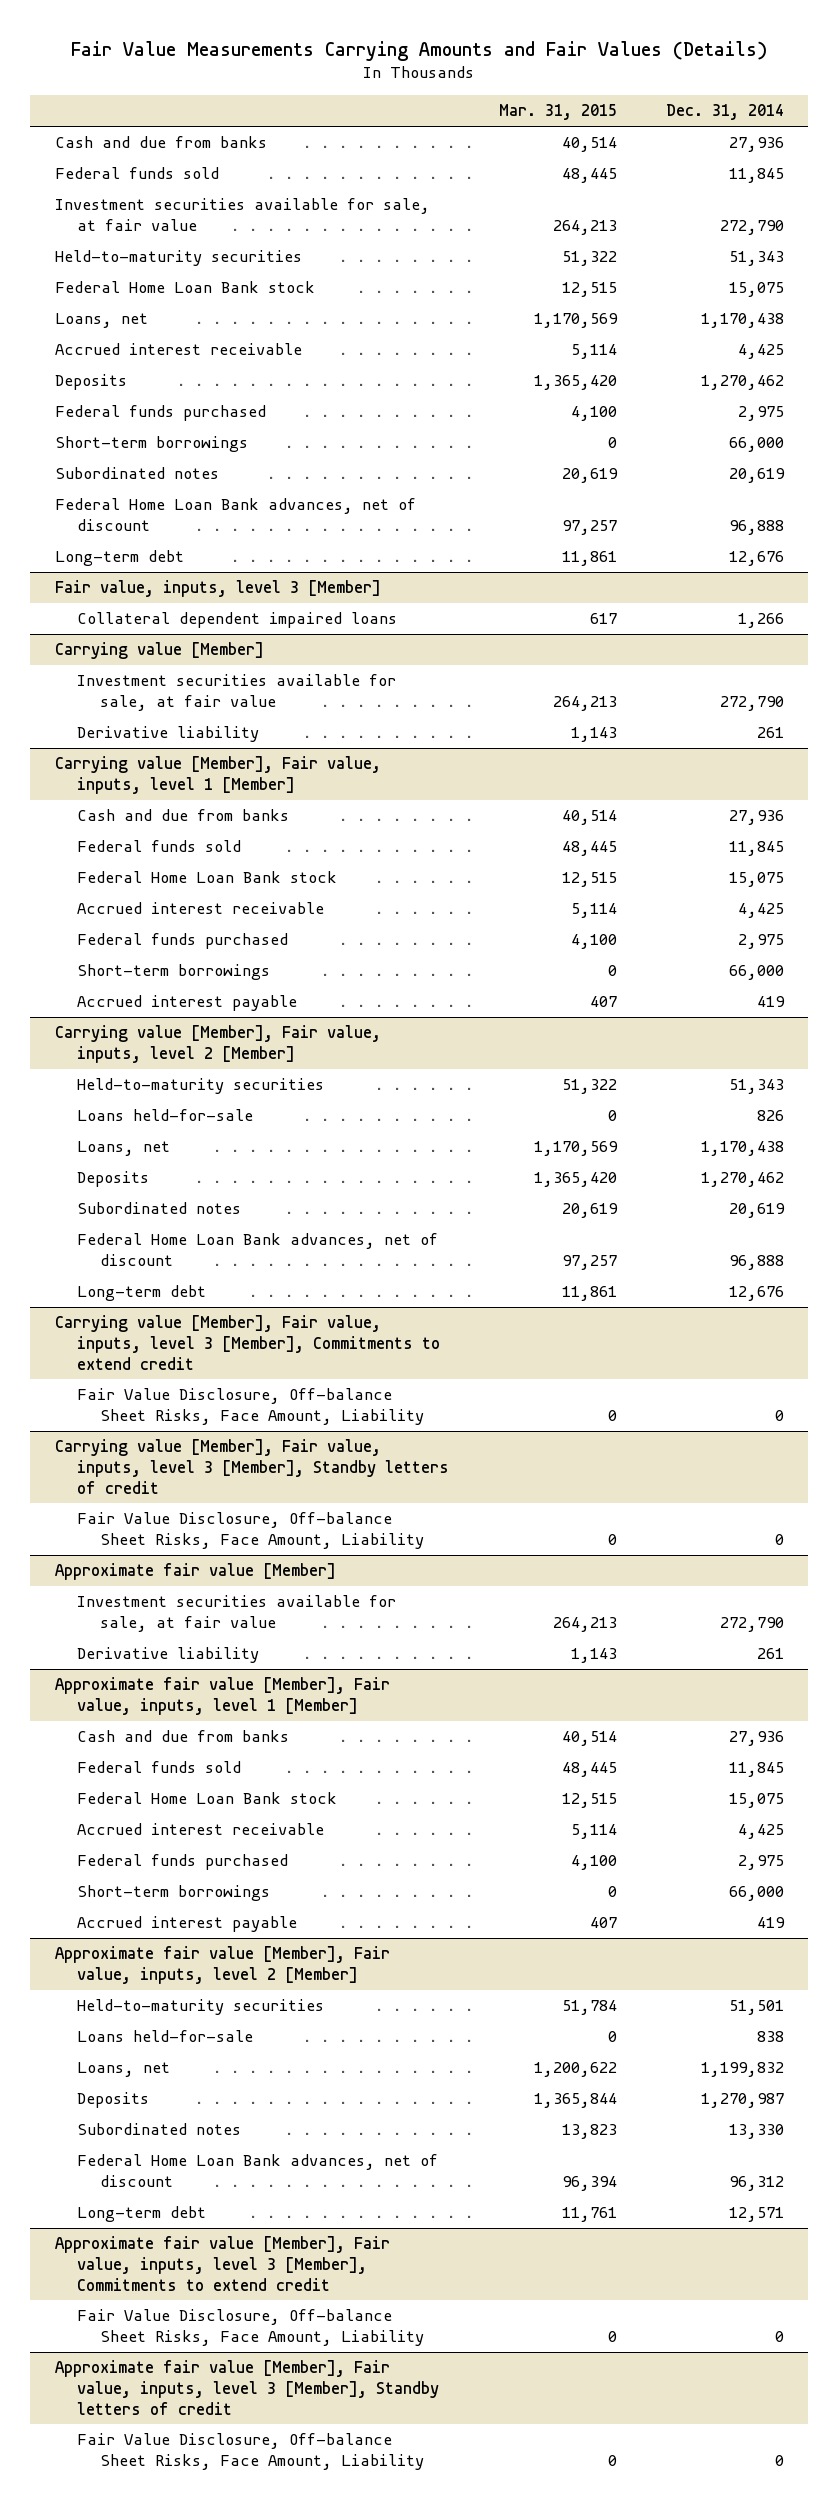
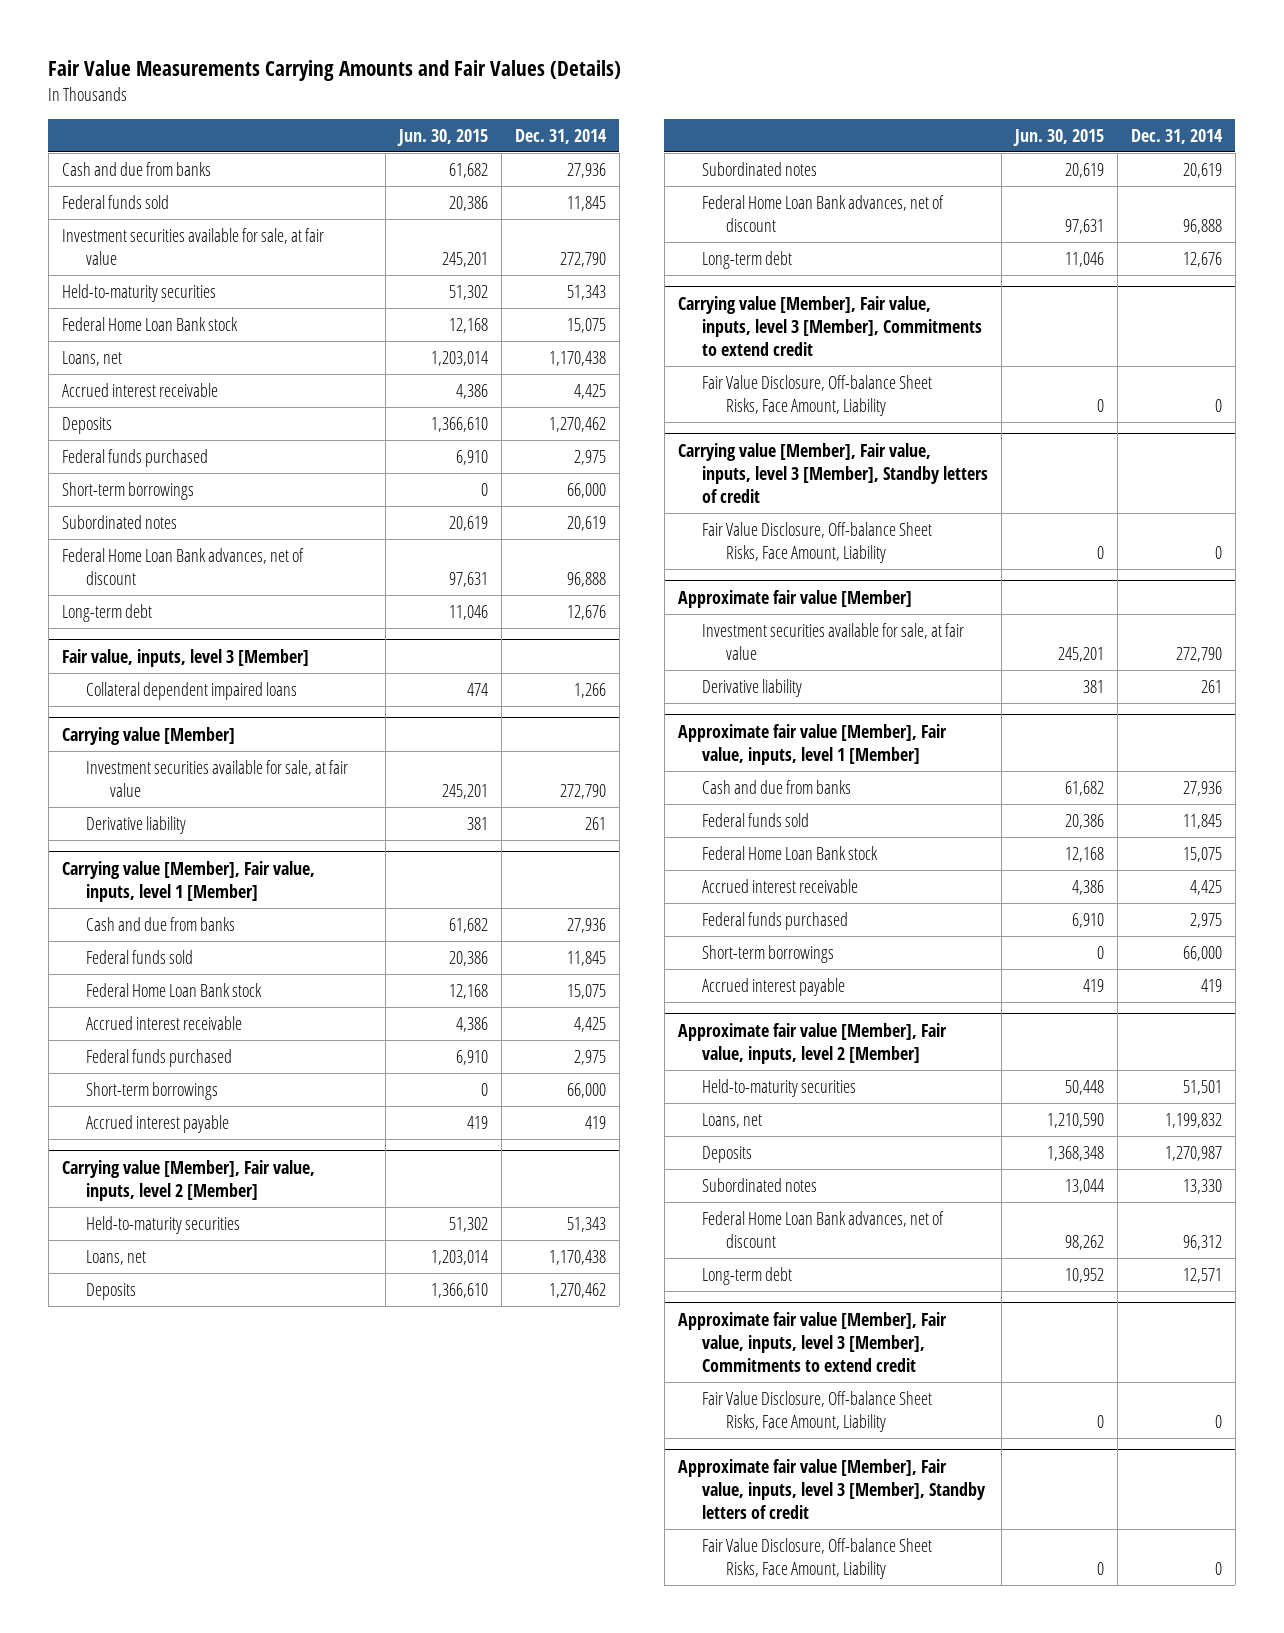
[498,104,617,121] Mar. 31, 2015 -> none
none -> [397,128,489,146] Jun. 30, 2015
[77,1109,254,1122] Loans held-for-sale -> none
[77,2030,254,2043] Loans held-for-sale -> none

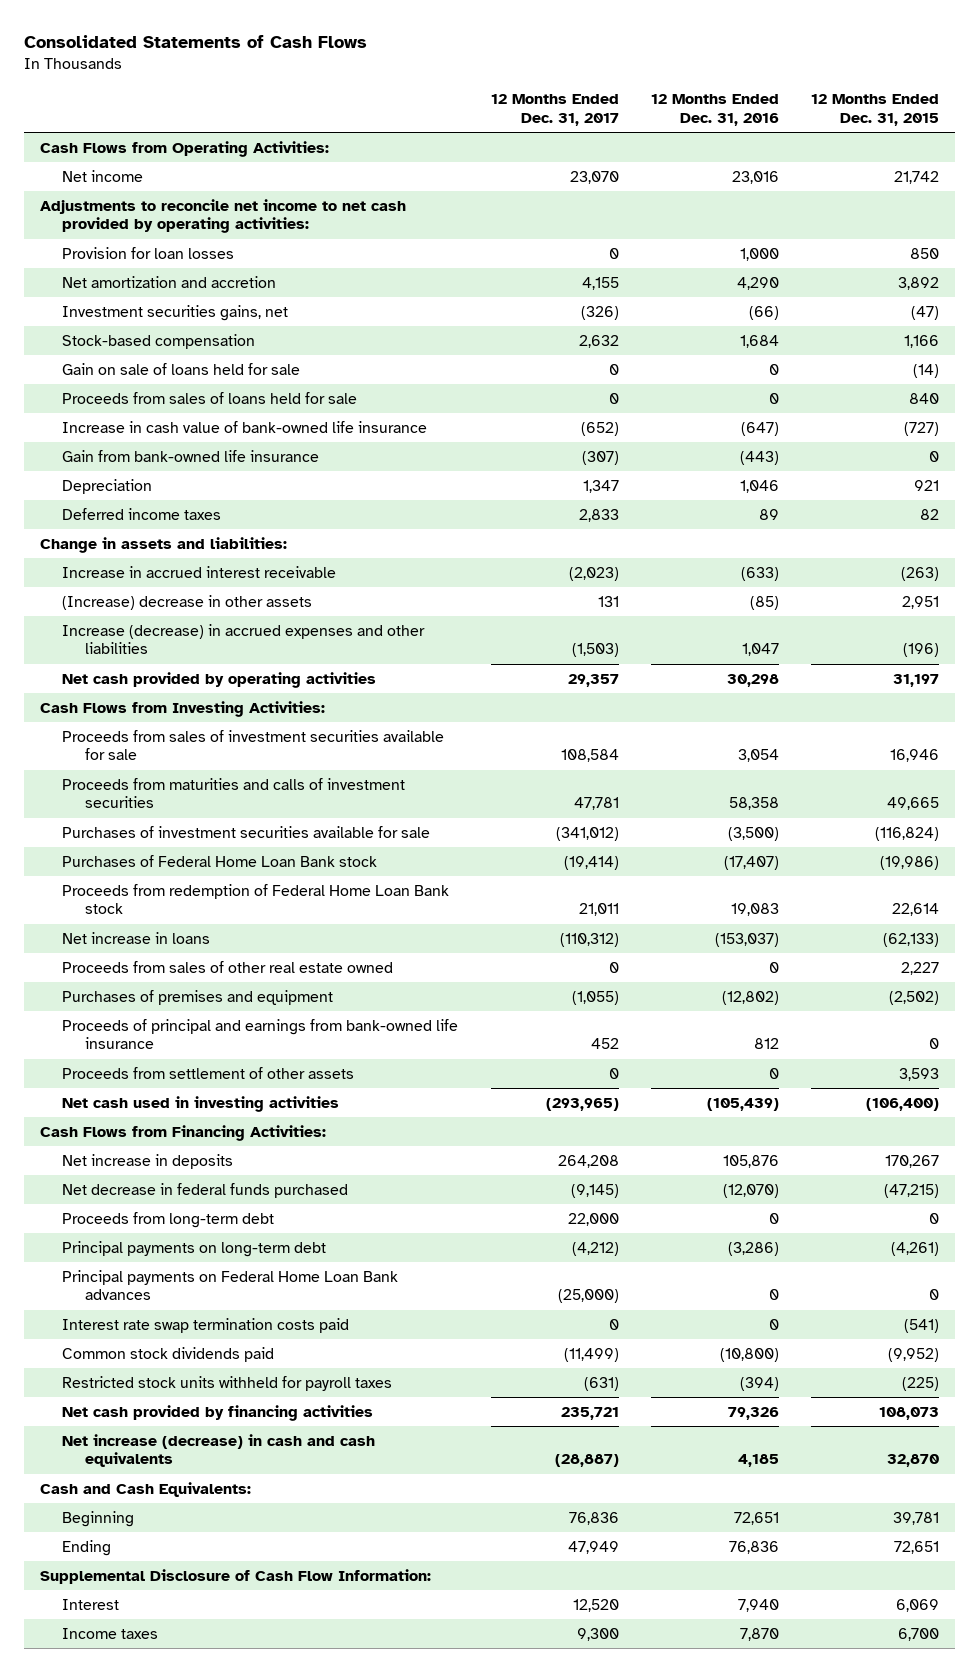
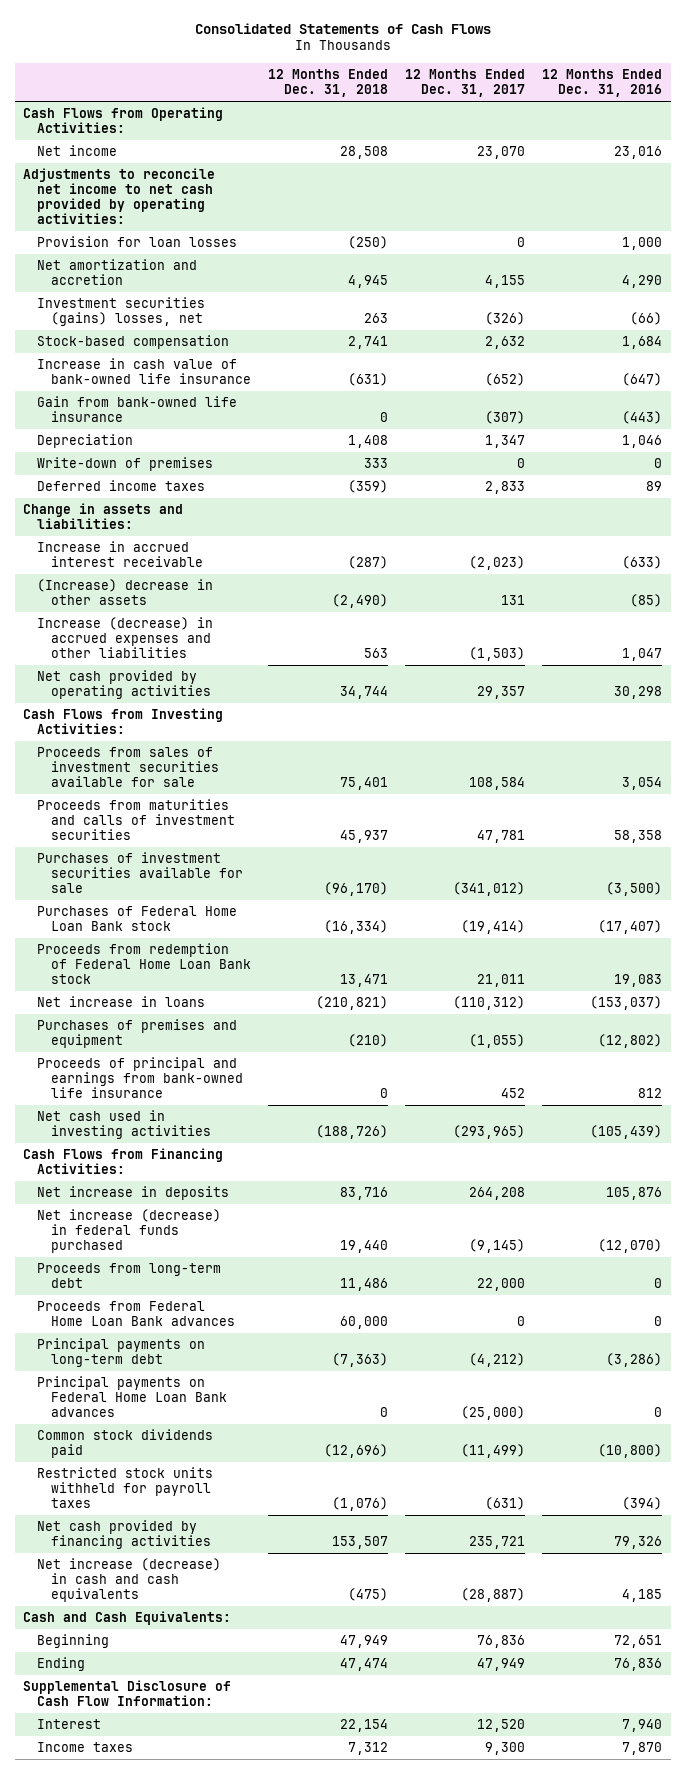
[811,94,940,126] 12 Months Ended Dec. 31, 2015 -> none
none -> [268,69,389,97] 12 Months Ended Dec. 31, 2018
[62,304,289,321] Investment securities gains, net -> [37,297,206,327] Investment securities (gains) losses, net
[62,362,301,375] Gain on sale of loans held for sale -> none
[62,391,358,404] Proceeds from sales of loans held for sale -> none
none -> [37,457,214,472] Write-down of premises
[62,960,394,973] Proceeds from sales of other real estate owned -> none
[62,1066,355,1079] Proceeds from settlement of other assets -> none
[62,1182,349,1198] Net decrease in federal funds purchased -> [37,1209,222,1253] Net increase (decrease) in federal funds purchased
none -> [37,1301,236,1327] Proceeds from Federal Home Loan Bank advances
[62,1317,350,1333] Interest rate swap termination costs paid -> none

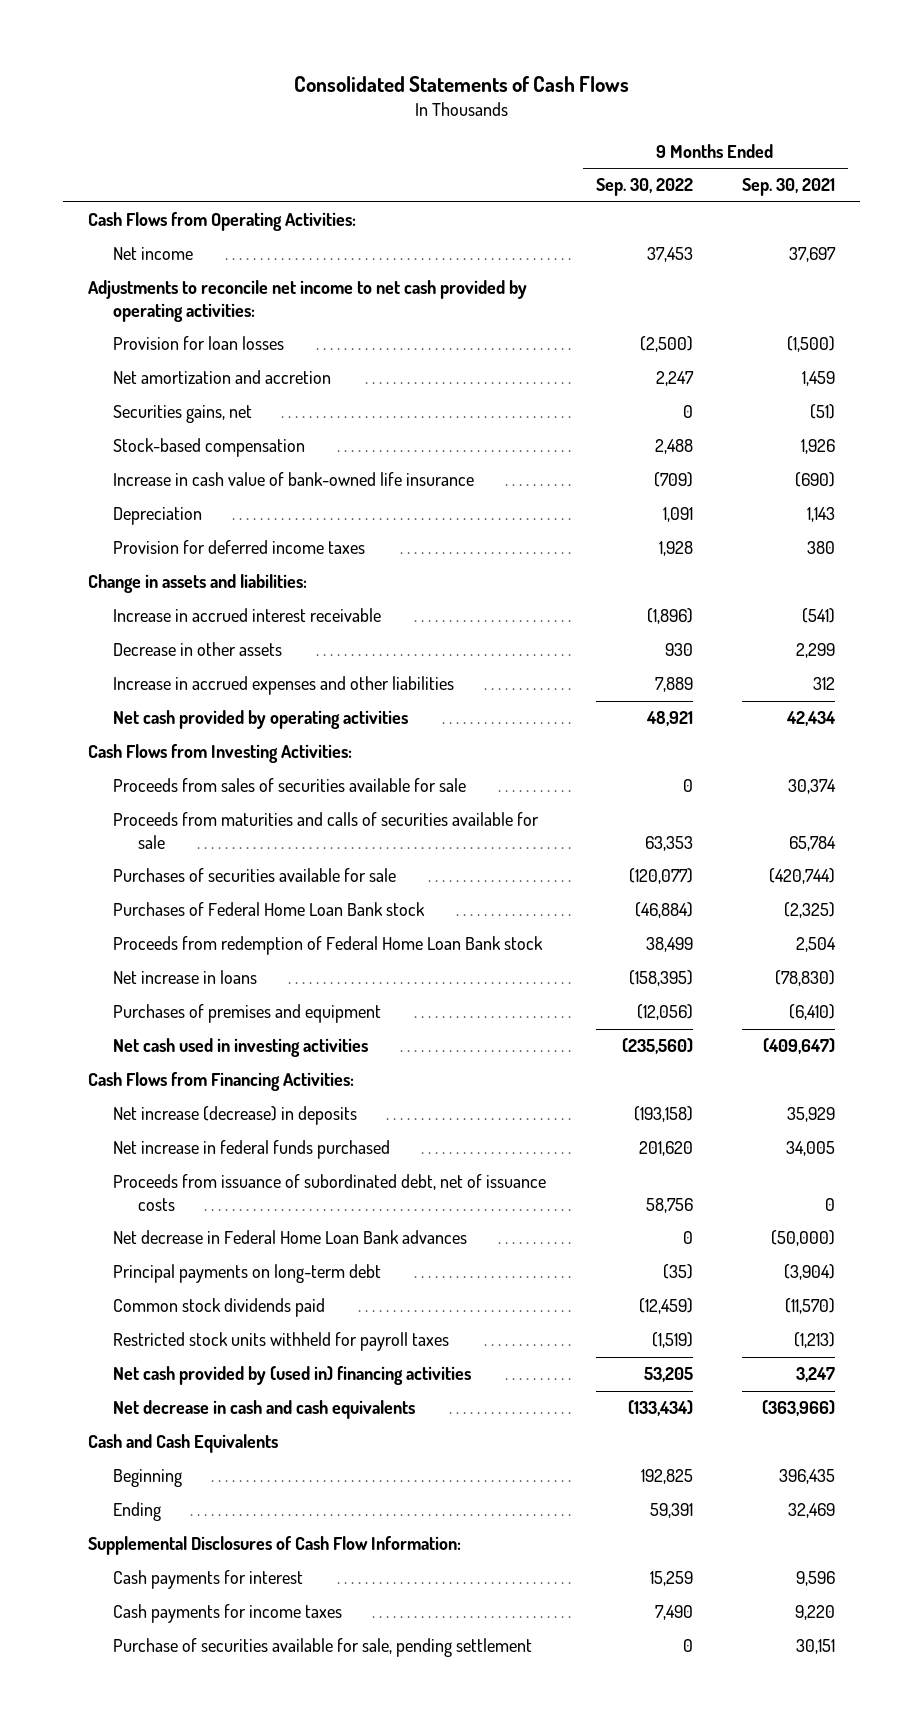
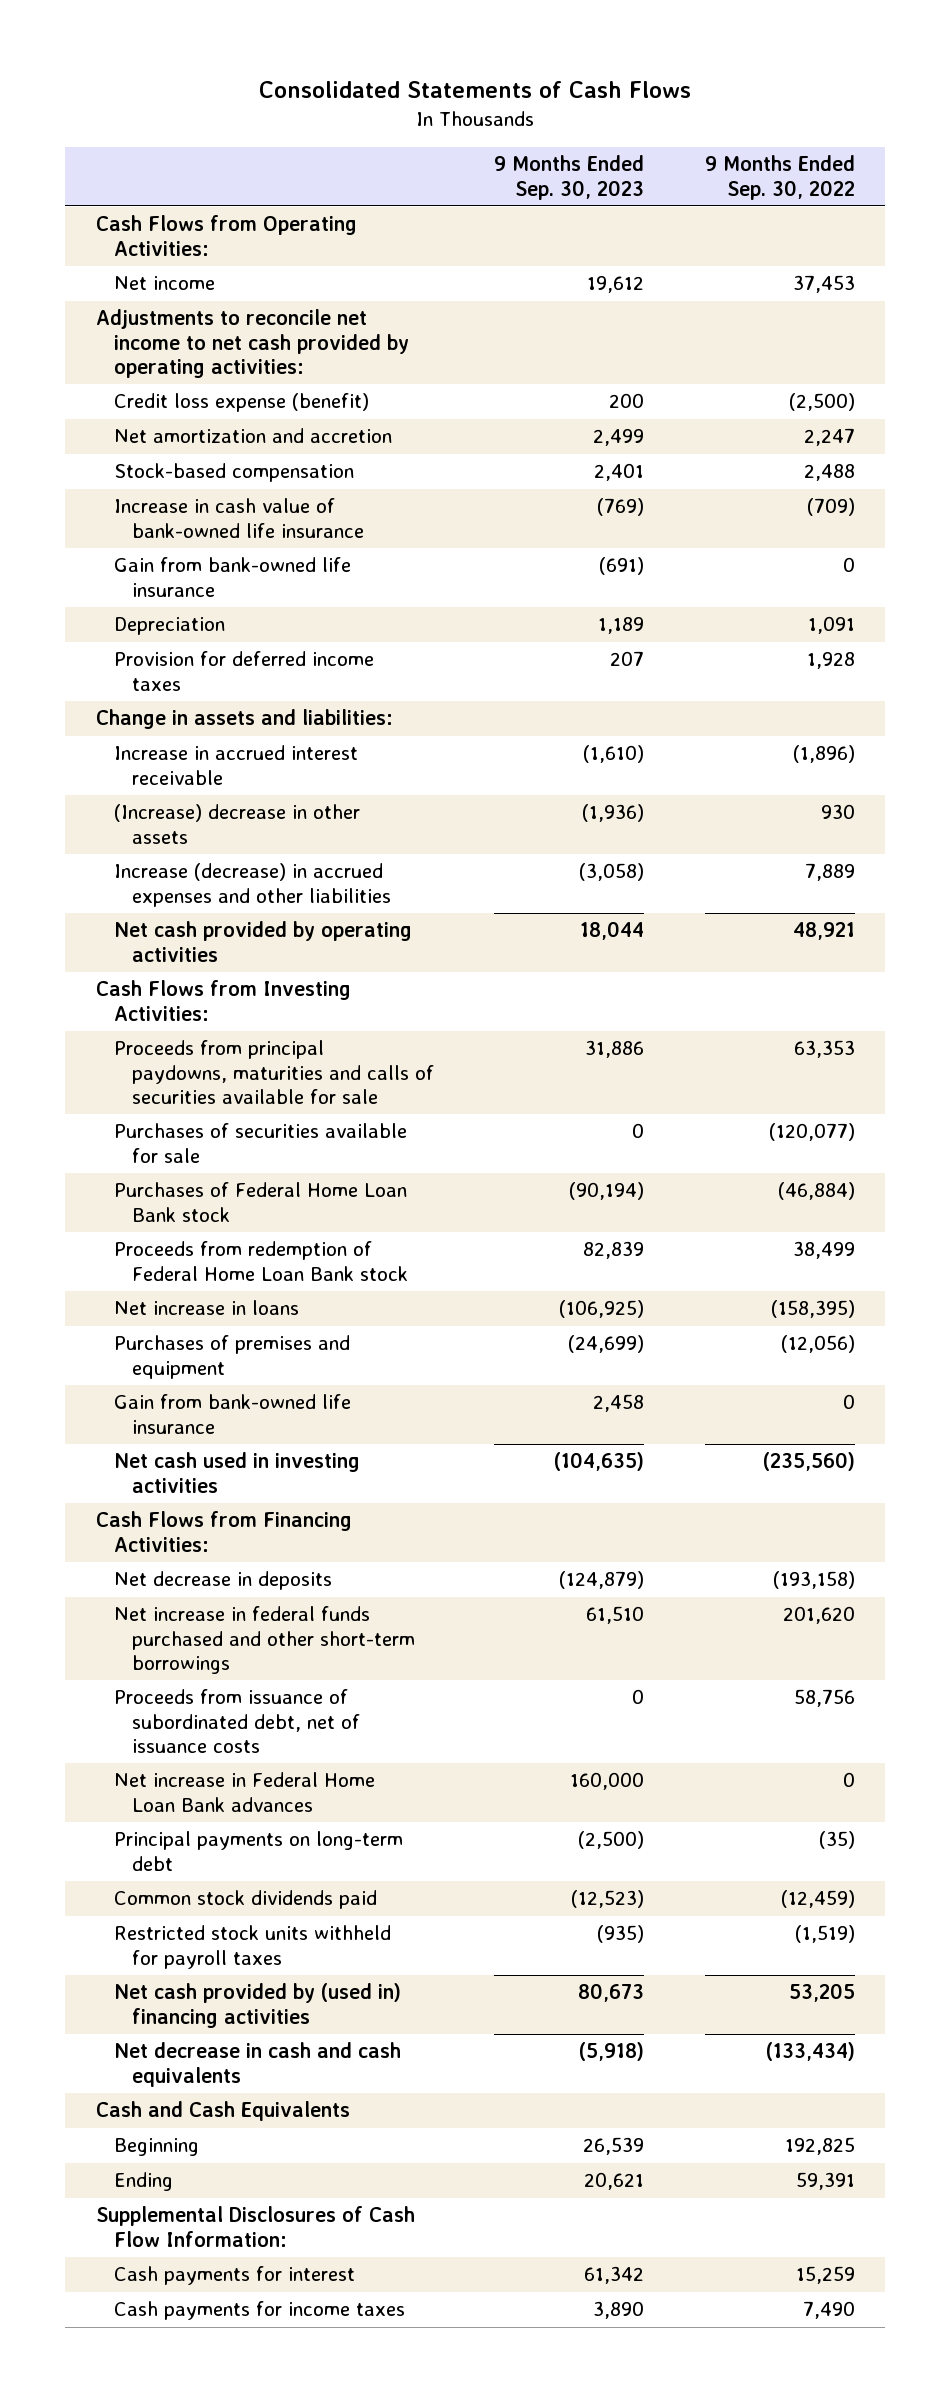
[742,178,836,197] Sep. 30, 2021 -> none
none -> [494,155,645,200] 9 Months Ended Sep. 30, 2023
[113,336,285,351] Provision for loan losses -> [113,393,369,413] Credit loss expense (benefit)
[113,405,253,424] Securities gains, net -> none
none -> [113,557,351,597] Gain from bank-owned life insurance
[113,642,283,657] Decrease in other assets -> [113,804,360,844] (Increase) decrease in other assets
[113,676,455,696] Increase in accrued expenses and other liabilities -> [113,863,391,907] Increase (decrease) in accrued expenses and other liabilities
[113,778,467,793] Proceeds from sales of securities available for sale -> none
[113,812,540,849] Proceeds from maturities and calls of securities available for sale -> [113,1040,434,1104] Proceeds from principal paydowns, maturities and calls of securities available for sale
none -> [113,1394,351,1434] Gain from bank-owned life insurance
[113,1106,358,1126] Net increase (decrease) in deposits -> [113,1571,332,1591] Net decrease in deposits
[113,1140,391,1160] Net increase in federal funds purchased -> [113,1606,415,1674] Net increase in federal funds purchased and other short-term borrowings
[113,1230,468,1245] Net decrease in Federal Home Loan Bank advances -> [113,1772,375,1812] Net increase in Federal Home Loan Bank advances
[113,1638,533,1658] Purchase of securities available for sale, pending settlement -> none

